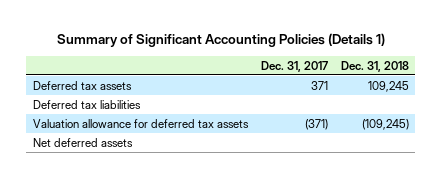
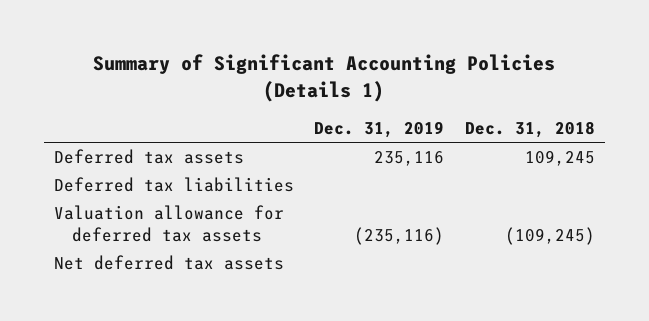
[260,60,328,72] Dec. 31, 2017 -> none
none -> [314,121,445,139] Dec. 31, 2019
[32,137,133,147] Net deferred assets -> [54,254,285,270] Net deferred tax assets

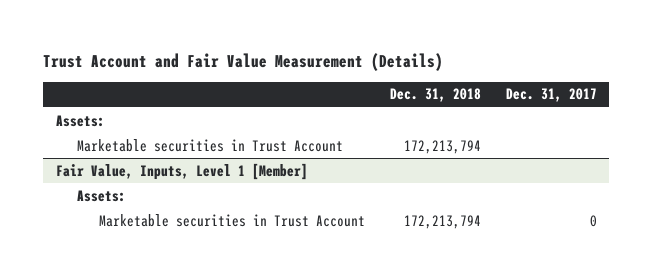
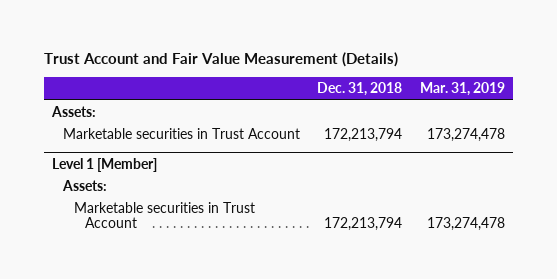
[505,88,597,103] Dec. 31, 2017 -> none
none -> [419,82,505,97] Mar. 31, 2019
[55,162,308,180] Fair Value, Inputs, Level 1 [Member] -> [52,157,158,172] Level 1 [Member]

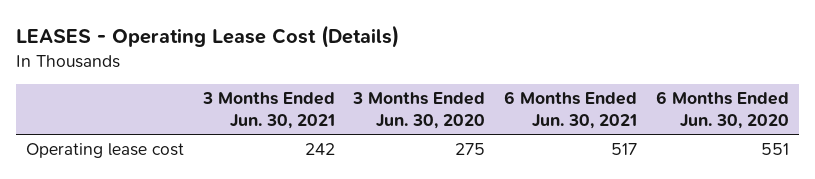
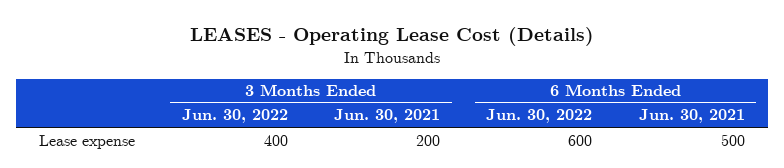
[352,92,486,129] 3 Months Ended Jun. 30, 2020 -> none
[656,91,790,129] 6 Months Ended Jun. 30, 2020 -> none
none -> [181,109,288,124] Jun. 30, 2022
none -> [486,109,593,124] Jun. 30, 2022
[25,143,184,159] Operating lease cost -> [39,134,136,149] Lease expense
[304,143,335,156] 242 -> [416,134,441,146] 200
[611,143,638,156] 517 -> [720,133,745,146] 500

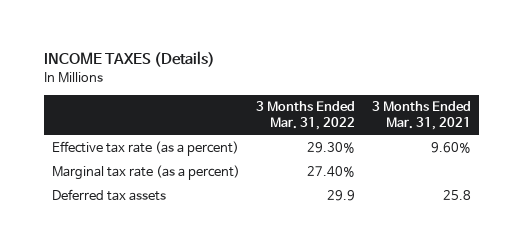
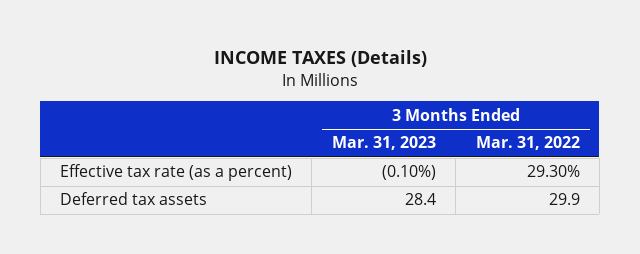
[371,101,471,130] 3 Months Ended Mar. 31, 2021 -> none
none -> [331,136,436,151] Mar. 31, 2023
[52,164,241,180] Marginal tax rate (as a percent) -> none

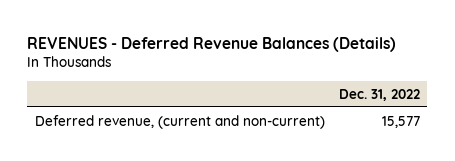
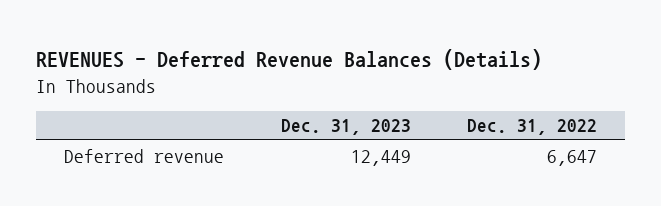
none -> [280,119,411,136] Dec. 31, 2023
[34,114,325,129] Deferred revenue, (current and non-current) -> [64,148,225,163] Deferred revenue
[382,115,421,128] 15,577 -> [547,149,598,166] 6,647

